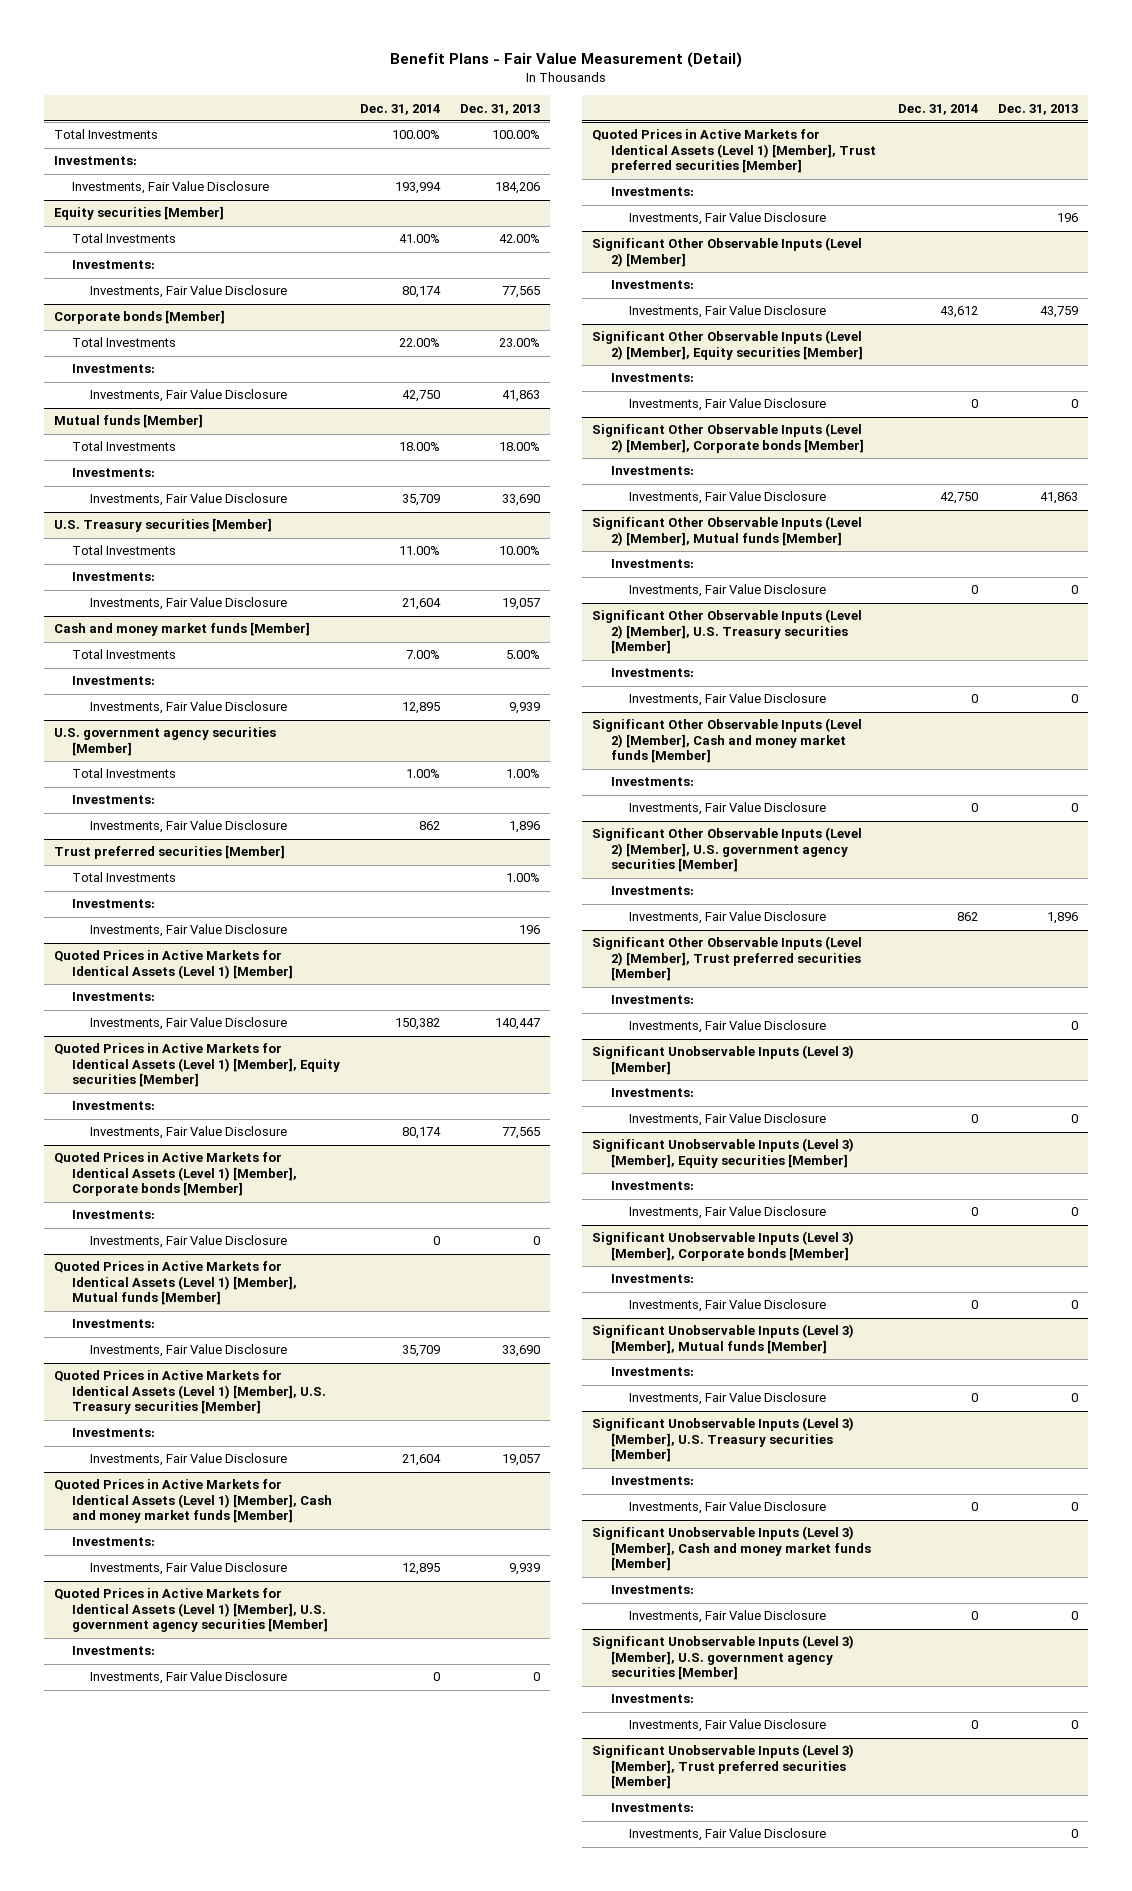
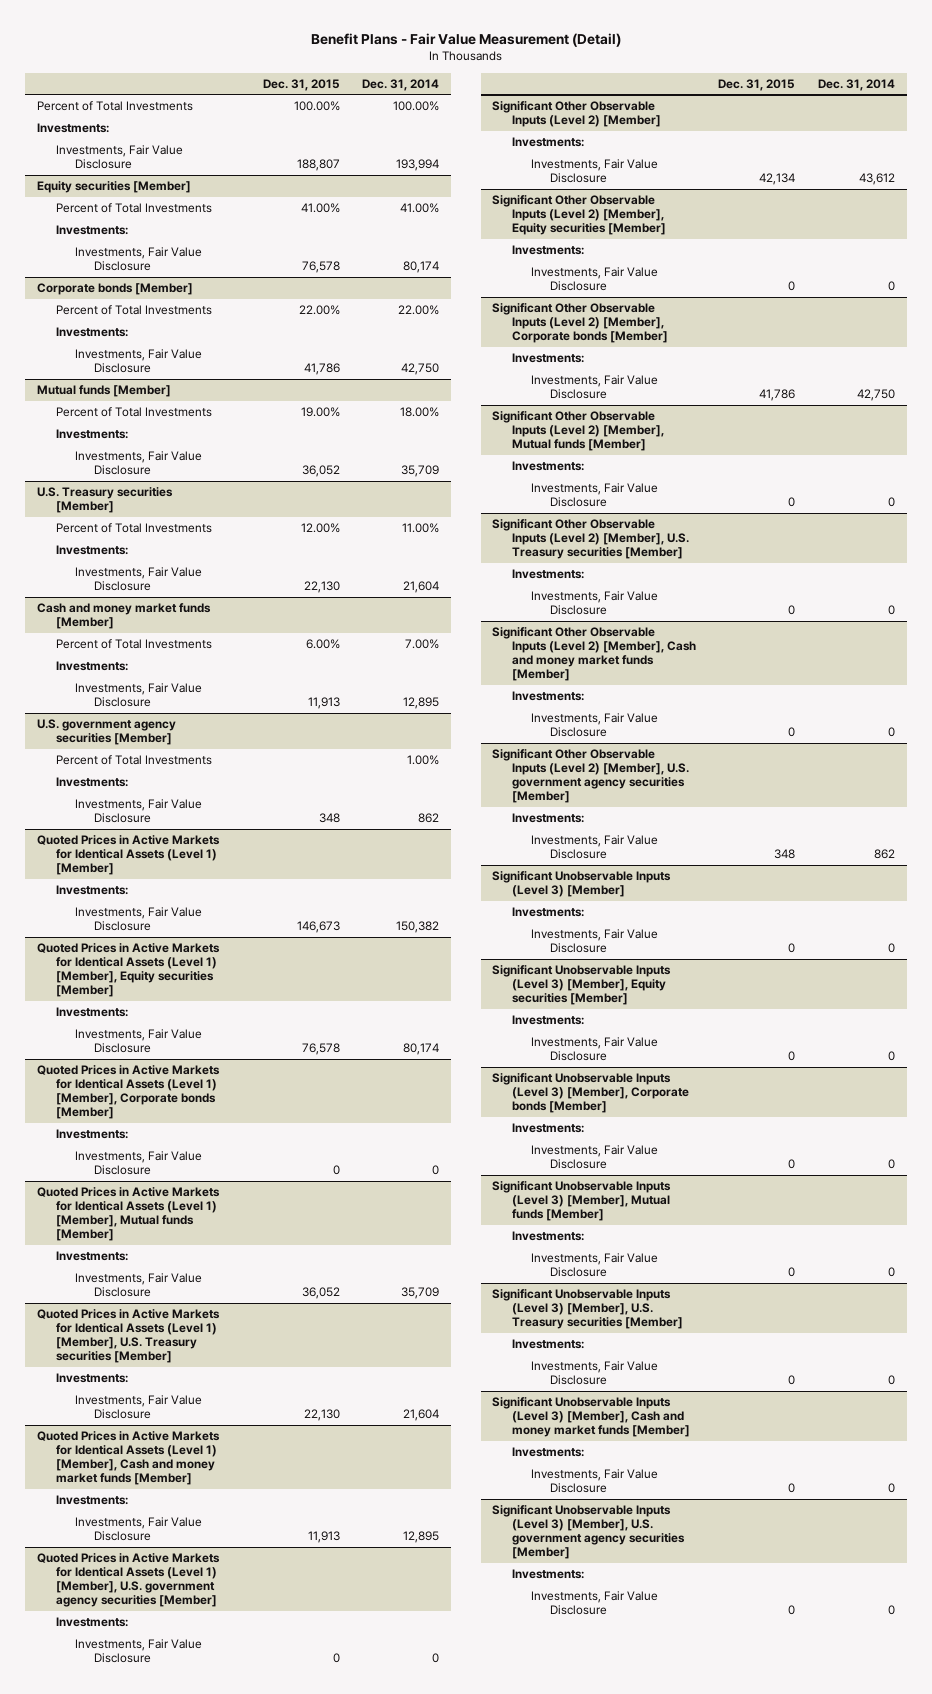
[459,103,540,115] Dec. 31, 2013 -> none
none -> [262,78,340,91] Dec. 31, 2015
[53,129,158,140] Total Investments -> [36,101,193,112] Percent of Total Investments
[72,233,177,244] Total Investments -> [55,203,212,214] Percent of Total Investments
[72,337,177,348] Total Investments -> [55,305,212,316] Percent of Total Investments
[72,441,177,452] Total Investments -> [55,407,212,418] Percent of Total Investments
[72,545,177,556] Total Investments -> [55,523,212,534] Percent of Total Investments
[72,649,177,660] Total Investments -> [55,639,212,650] Percent of Total Investments
[72,768,177,779] Total Investments -> [55,755,212,766] Percent of Total Investments
[53,845,285,860] Trust preferred securities [Member] -> none
[72,872,177,883] Total Investments -> none
[72,899,156,909] Investments: -> none
[90,924,288,938] Investments, Fair Value Disclosure -> none
[592,129,876,174] Quoted Prices in Active Markets for Identical Assets (Level 1) [Member], Trust preferred securities [Member] -> none
[610,187,694,197] Investments: -> none
[628,212,826,226] Investments, Fair Value Disclosure -> none
[592,936,863,982] Significant Other Observable Inputs (Level 2) [Member], Trust preferred securities [Member] -> none
[610,995,694,1005] Investments: -> none
[628,1020,826,1034] Investments, Fair Value Disclosure -> none
[592,1744,855,1790] Significant Unobservable Inputs (Level 3) [Member], Trust preferred securities [Member] -> none
[610,1803,694,1813] Investments: -> none
[628,1828,826,1842] Investments, Fair Value Disclosure -> none

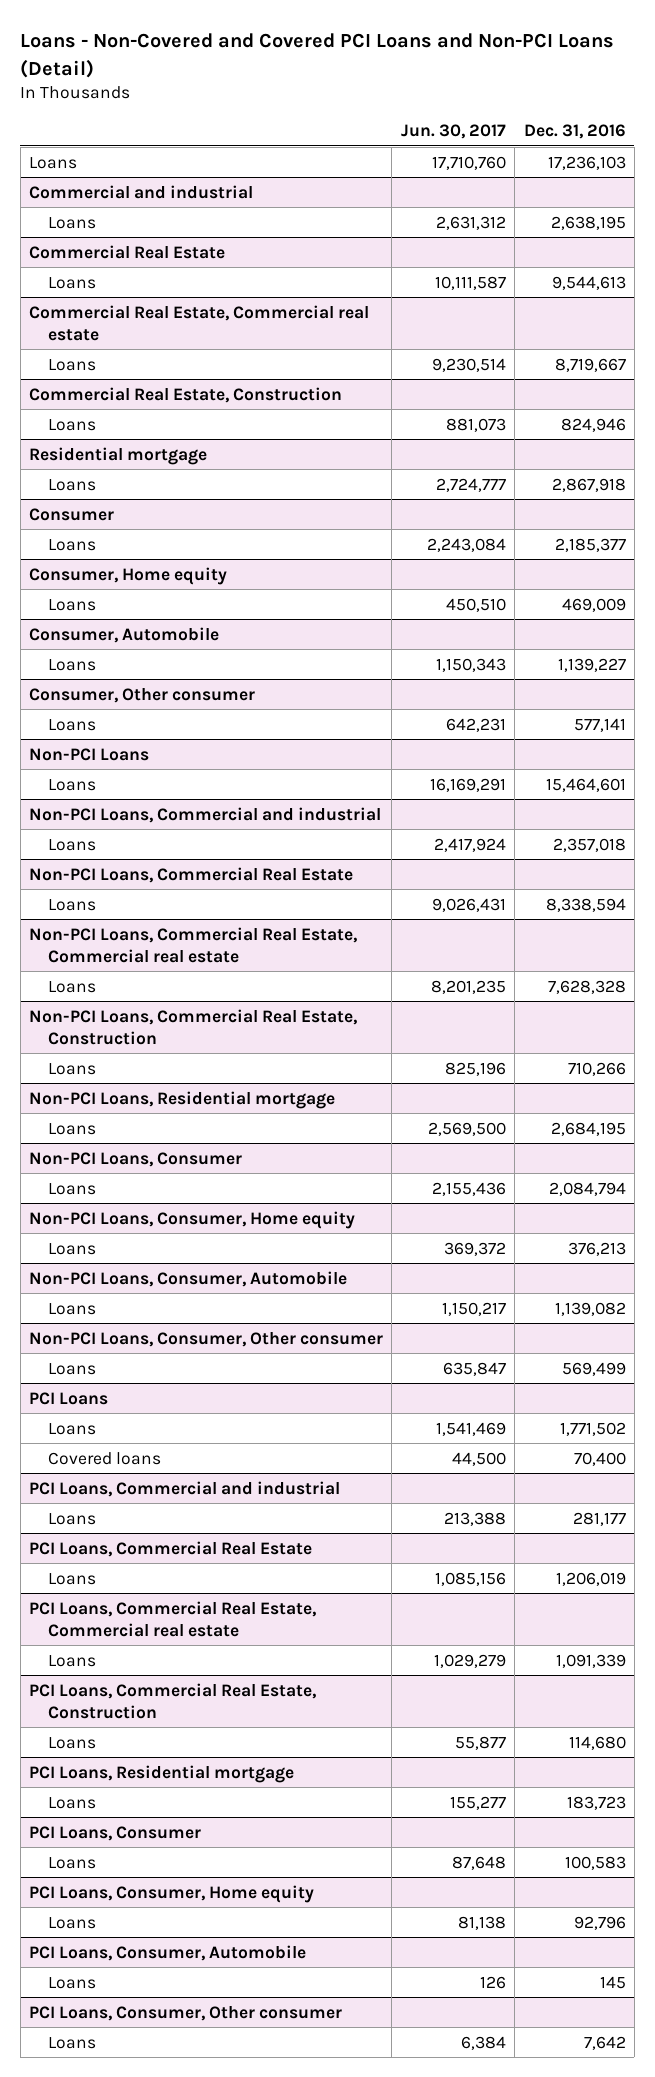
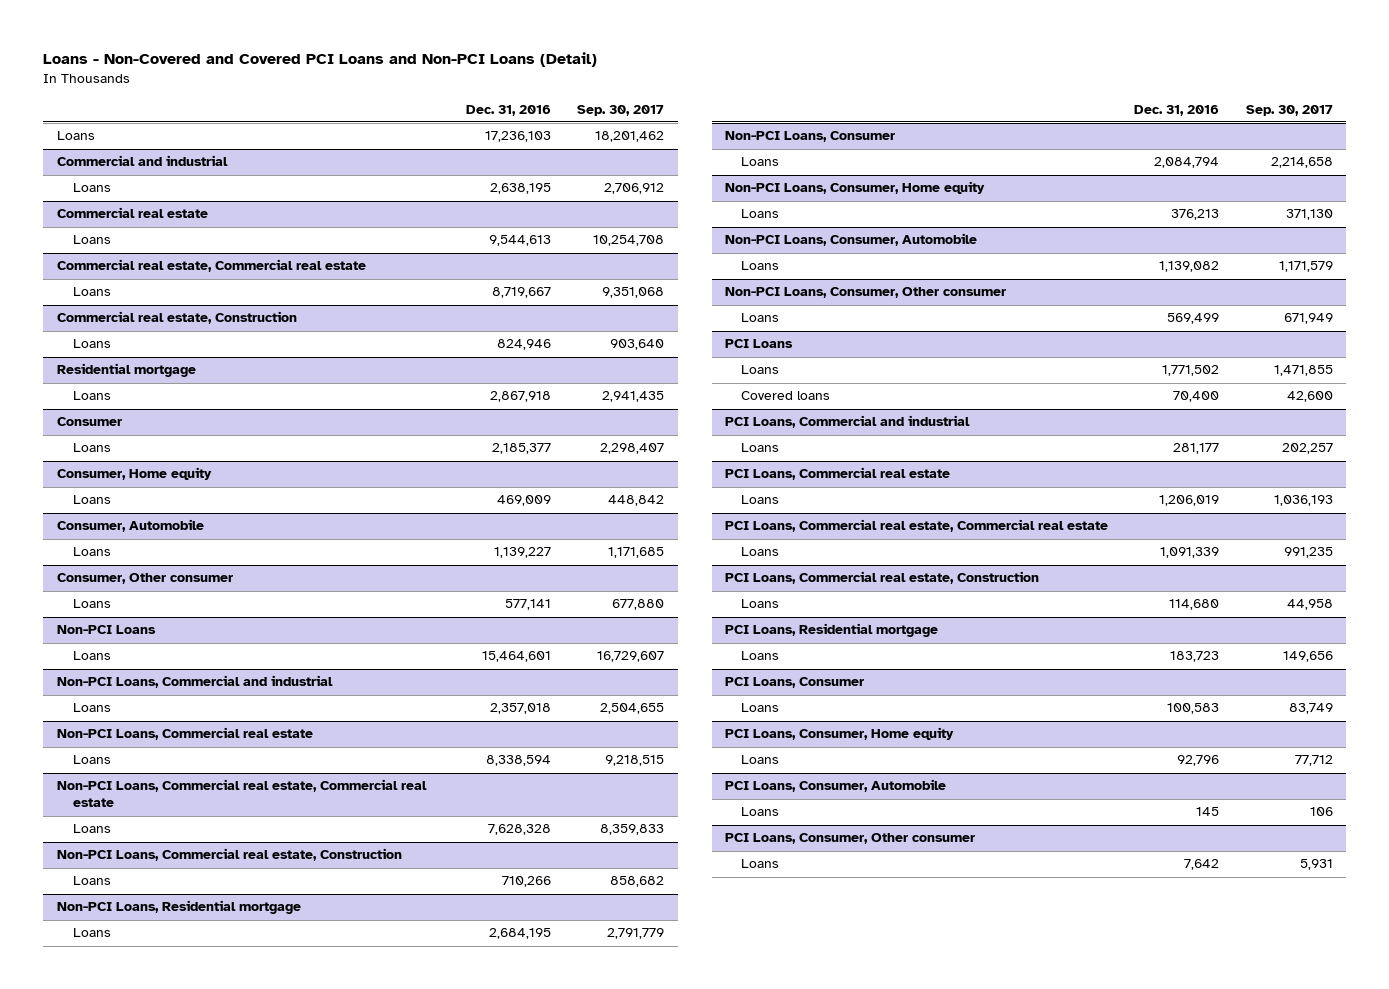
[400,124,506,140] Jun. 30, 2017 -> none
none -> [577,104,665,116] Sep. 30, 2017
[29,244,226,259] Commercial Real Estate -> [56,207,208,219] Commercial real estate
[29,304,370,341] Commercial Real Estate, Commercial real estate -> [56,259,366,273] Commercial real estate, Commercial real estate
[29,386,343,403] Commercial Real Estate, Construction -> [56,311,297,325] Commercial real estate, Construction
[29,866,354,883] Non-PCI Loans, Commercial Real Estate -> [56,727,313,741] Non-PCI Loans, Commercial real estate
[29,926,358,963] Non-PCI Loans, Commercial Real Estate, Commercial real estate -> [56,779,427,808] Non-PCI Loans, Commercial real estate, Commercial real estate
[29,1008,358,1045] Non-PCI Loans, Commercial Real Estate, Construction -> [56,848,402,862] Non-PCI Loans, Commercial real estate, Construction
[29,1540,313,1557] PCI Loans, Commercial Real Estate -> [724,467,950,481] PCI Loans, Commercial real estate
[29,1600,317,1637] PCI Loans, Commercial Real Estate, Commercial real estate -> [724,519,1108,533] PCI Loans, Commercial real estate, Commercial real estate
[29,1682,317,1719] PCI Loans, Commercial Real Estate, Construction -> [724,571,1039,585] PCI Loans, Commercial real estate, Construction

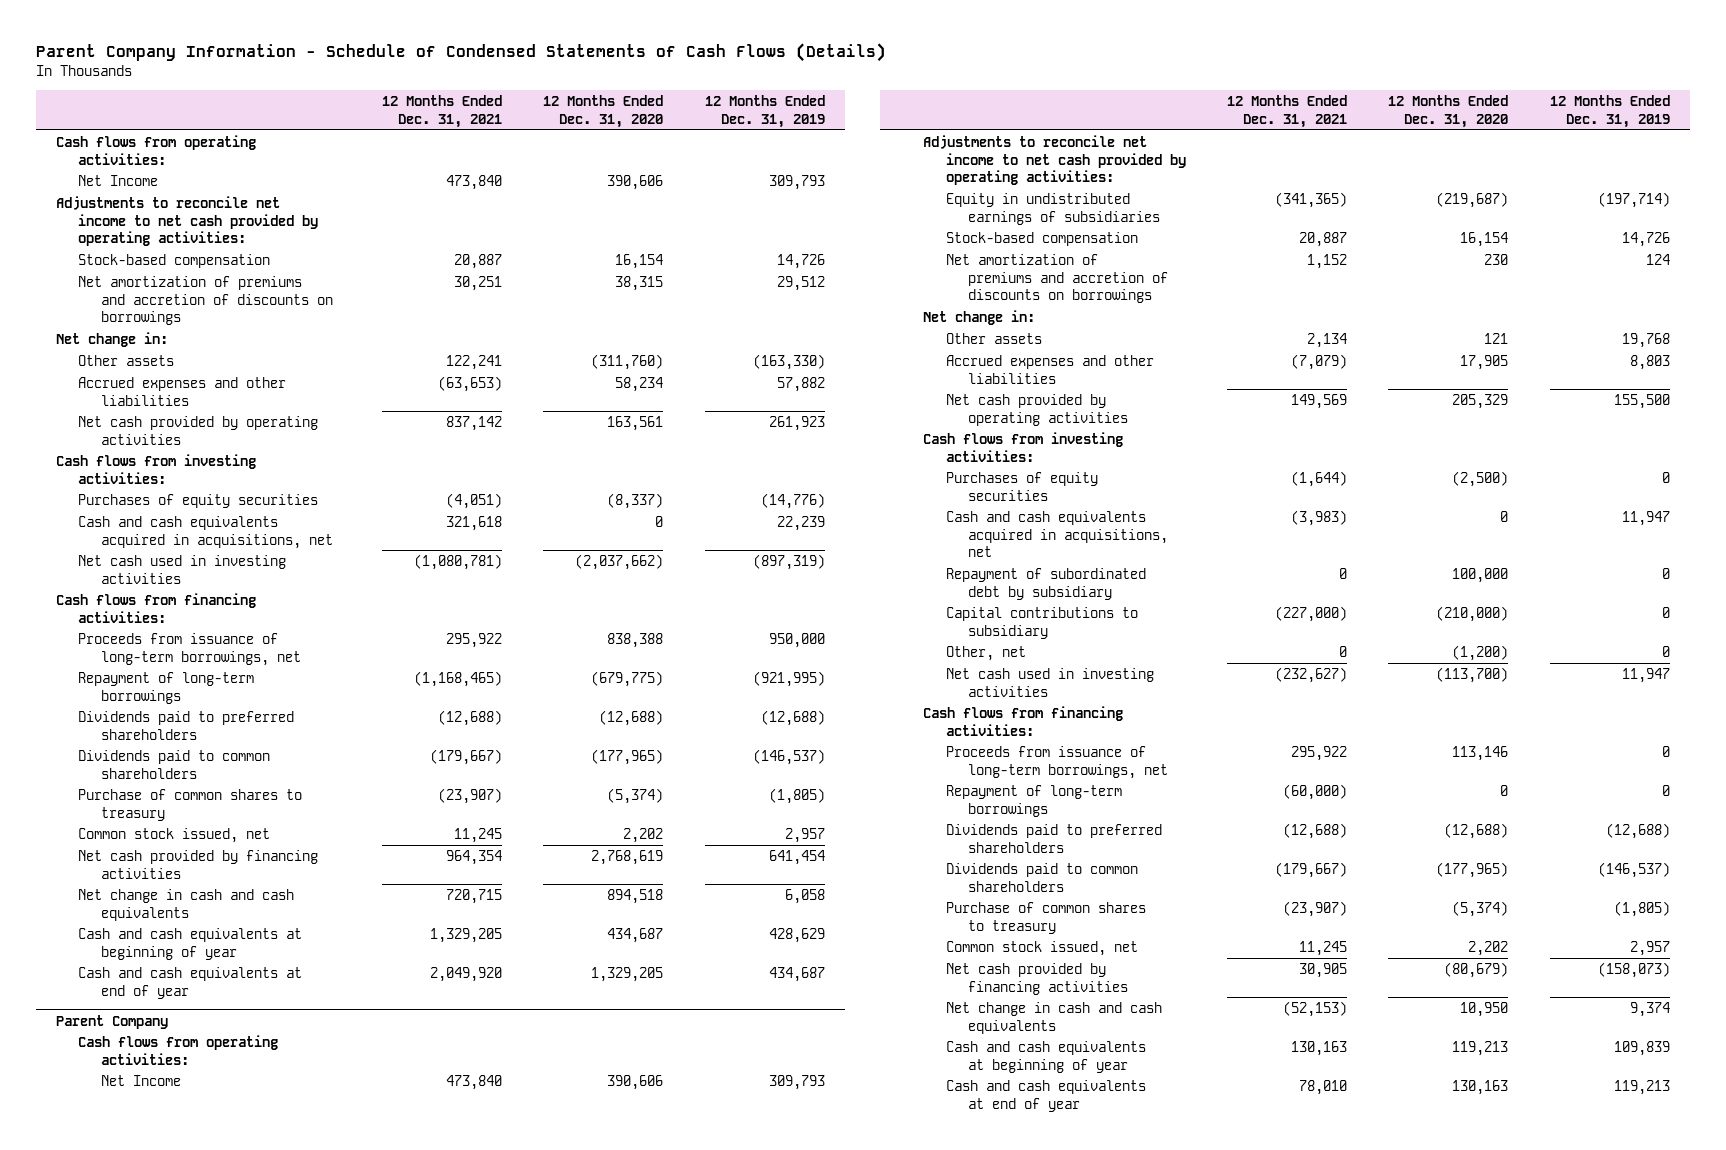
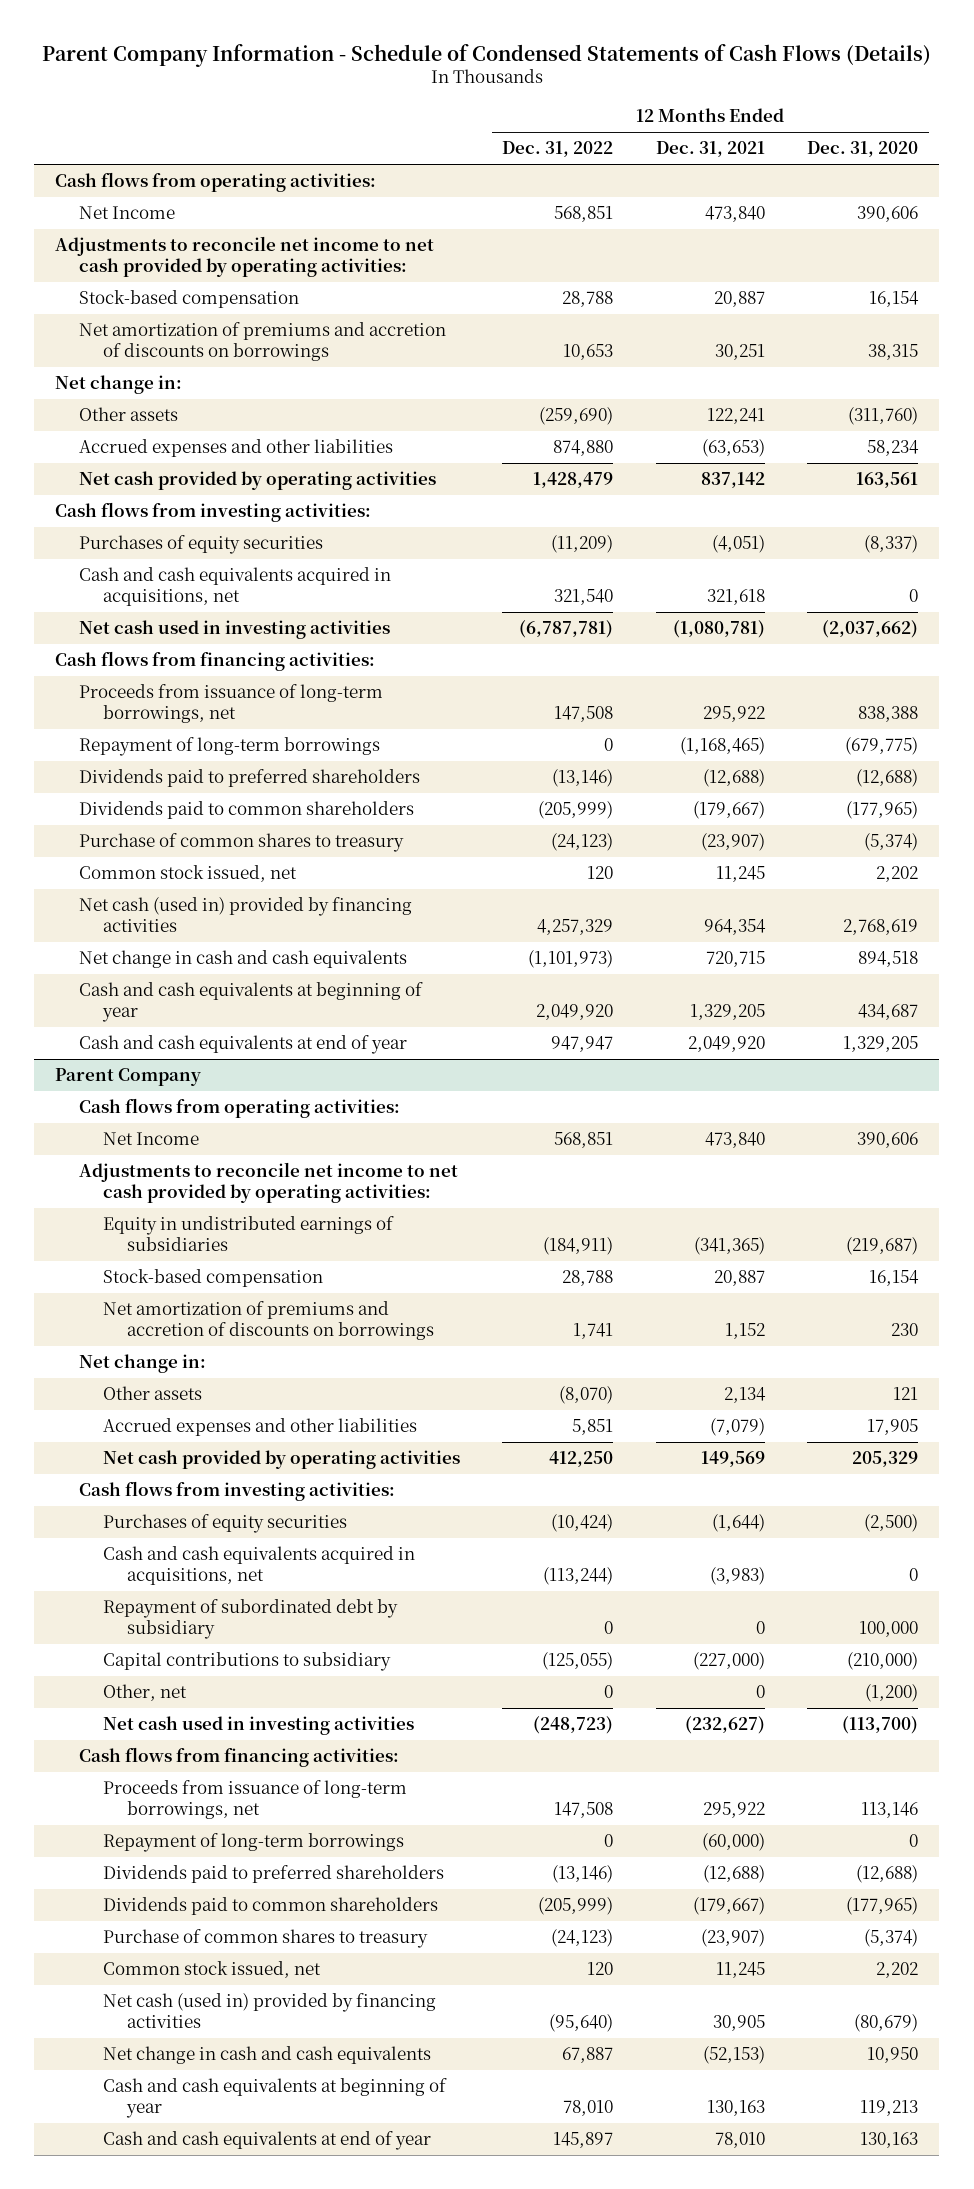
[704,94,825,128] 12 Months Ended Dec. 31, 2019 -> none
none -> [502,141,614,158] Dec. 31, 2022
[78,849,319,879] Net cash provided by financing activities -> [79,897,413,933] Net cash (used in) provided by financing activities
[945,962,1128,995] Net cash provided by financing activities -> [103,1993,437,2029] Net cash (used in) provided by financing activities

